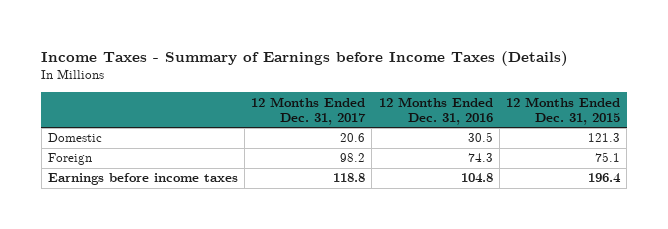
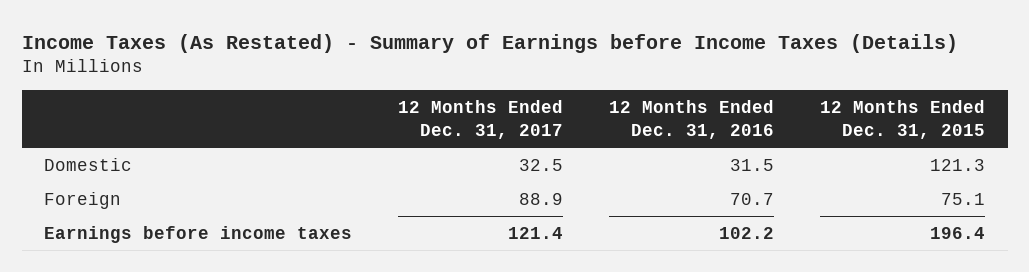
[41,50,569,66] Income Taxes - Summary of Earnings before Income Taxes (Details) -> [21,33,958,53] Income Taxes (As Restated) - Summary of Earnings before Income Taxes (Details)
[340,133,366,143] 20.6 -> [519,158,564,171] 32.5
[467,132,493,143] 30.5 -> [729,158,774,171] 31.5
[340,153,366,163] 98.2 -> [519,192,564,205] 88.9
[467,153,493,163] 74.3 -> [729,192,774,205] 70.7
[333,173,366,183] 118.8 -> [508,226,564,239] 121.4
[460,173,493,184] 104.8 -> [718,226,774,239] 102.2

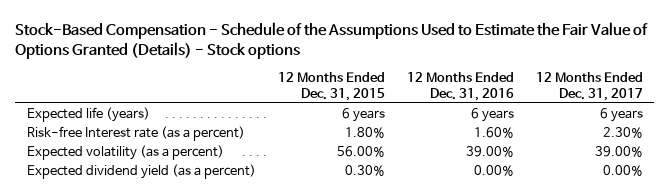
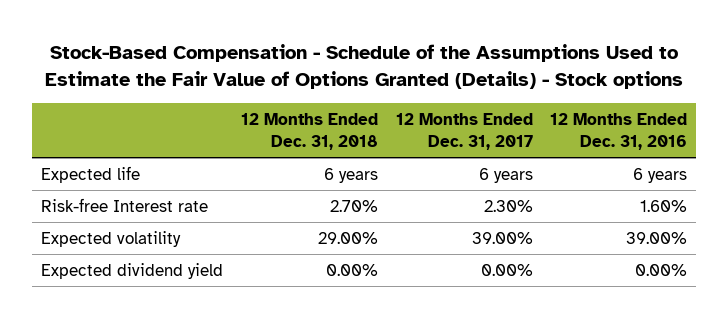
[277,72,385,101] 12 Months Ended Dec. 31, 2015 -> none
none -> [240,112,378,150] 12 Months Ended Dec. 31, 2018
[26,107,150,123] Expected life (years) -> [41,165,141,183] Expected life
[26,126,245,142] Risk-free Interest rate (as a percent) -> [41,197,209,212] Risk-free Interest rate
[26,145,224,161] Expected volatility (as a percent) -> [41,230,182,247] Expected volatility
[26,164,256,180] Expected dividend yield (as a percent) -> [41,262,224,279] Expected dividend yield

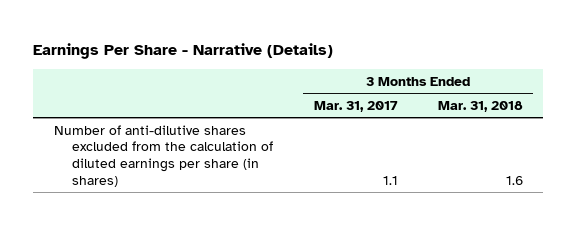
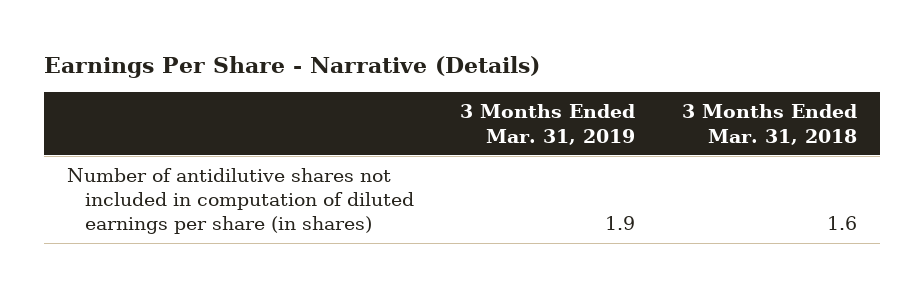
[313,101,398,113] Mar. 31, 2017 -> none
none -> [460,104,636,145] 3 Months Ended Mar. 31, 2019
[53,124,274,187] Number of anti-dilutive shares excluded from the calculation of diluted earnings per share (in shares) -> [66,168,414,235] Number of antidilutive shares not included in computation of diluted earnings per share (in shares)

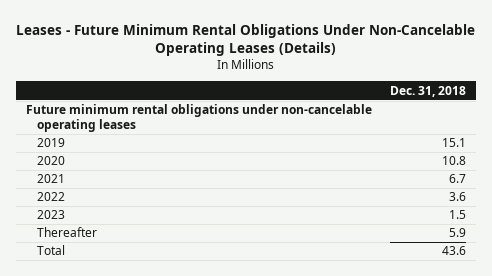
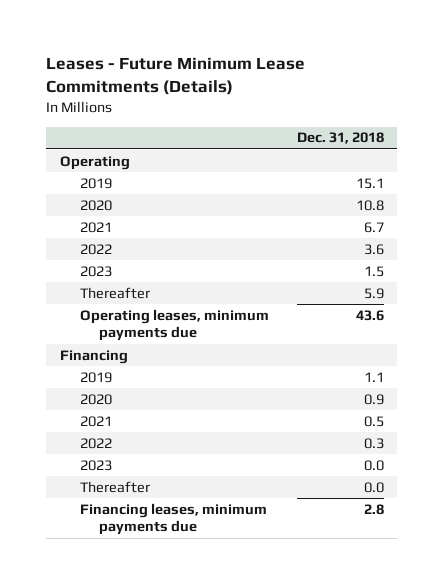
[16,23,476,57] Leases - Future Minimum Rental Obligations Under Non-Cancelable Operating Leases (Details) -> [46,57,306,96] Leases - Future Minimum Lease Commitments (Details)
[25,104,372,133] Future minimum rental obligations under non-cancelable operating leases -> [60,155,131,170] Operating
[37,245,66,256] Total -> [79,308,269,342] Operating leases, minimum payments due
none -> [60,349,129,364] Financing
none -> [79,371,112,383] 2019
none -> [79,393,112,405] 2020
none -> [79,415,112,427] 2021
none -> [79,437,112,449] 2022
none -> [79,459,112,471] 2023
none -> [79,480,150,493] Thereafter
none -> [79,502,267,536] Financing leases, minimum payments due

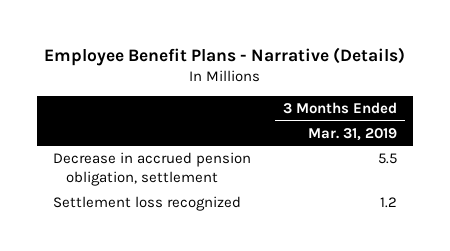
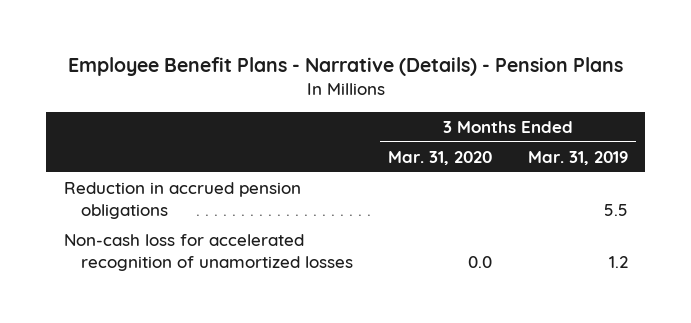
[43,46,405,66] Employee Benefit Plans - Narrative (Details) -> [67,57,623,77] Employee Benefit Plans - Narrative (Details) - Pension Plans
none -> [388,150,493,165] Mar. 31, 2020
[52,152,251,187] Decrease in accrued pension obligation, settlement -> [63,181,301,219] Reduction in accrued pension obligations
[52,196,241,212] Settlement loss recognized -> [63,233,354,271] Non-cash loss for accelerated recognition of unamortized losses

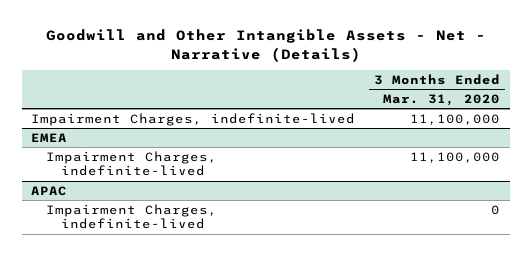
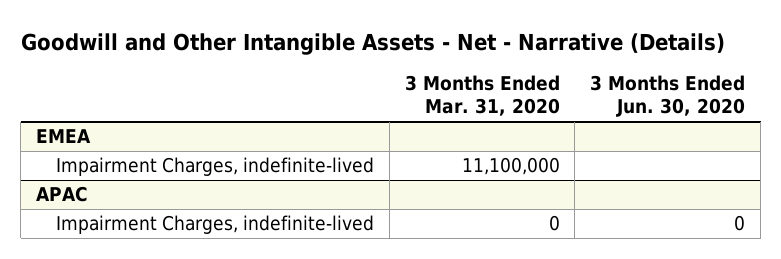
none -> [590,74,746,118] 3 Months Ended Jun. 30, 2020
[31,112,356,126] Impairment Charges, indefinite-lived -> none

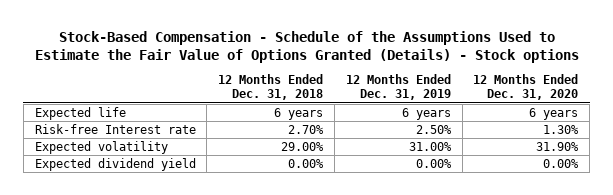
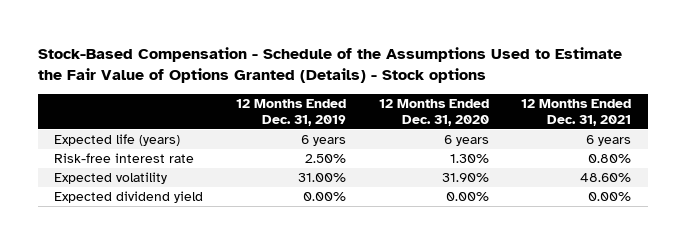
[218,74,324,101] 12 Months Ended Dec. 31, 2018 -> none
none -> [521,98,632,126] 12 Months Ended Dec. 31, 2021
[34,106,126,120] Expected life -> [54,134,181,147] Expected life (years)
[34,123,196,134] Risk-free Interest rate -> [54,153,195,164] Risk-free interest rate

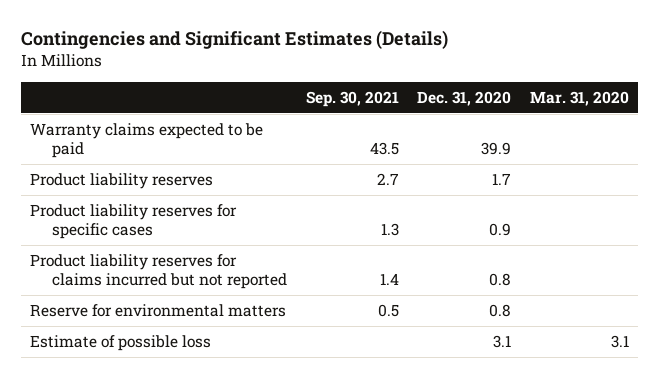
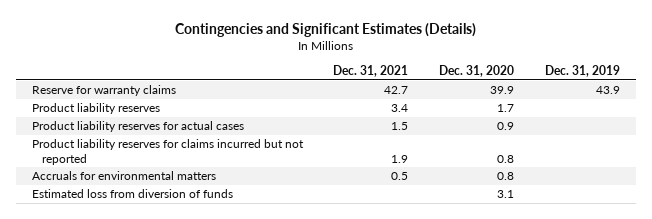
[305,90,399,107] Sep. 30, 2021 -> none
[530,90,630,106] Mar. 31, 2020 -> none
none -> [333,64,409,77] Dec. 31, 2021
none -> [545,64,621,77] Dec. 31, 2019
[30,123,264,158] Warranty claims expected to be paid -> [31,85,176,97] Reserve for warranty claims
[30,204,238,239] Product liability reserves for specific cases -> [31,121,244,133] Product liability reserves for actual cases
[30,304,287,318] Reserve for environmental matters -> [31,171,216,181] Accruals for environmental matters
[30,335,212,352] Estimate of possible loss -> [31,189,233,199] Estimated loss from diversion of funds

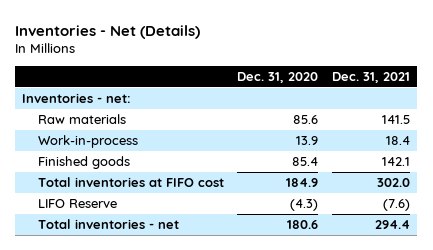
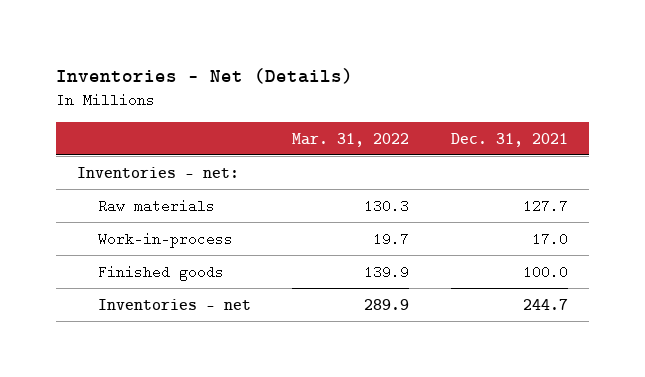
[237,71,319,83] Dec. 31, 2020 -> none
none -> [292,132,410,147] Mar. 31, 2022
[37,176,224,187] Total inventories at FIFO cost -> none
[37,198,117,208] LIFO Reserve -> none
[382,114,411,124] 141.5 -> [522,198,568,213] 127.7
[386,135,411,145] 18.4 -> [531,231,568,246] 17.0
[382,156,411,166] 142.1 -> [522,264,568,279] 100.0
[37,218,179,229] Total inventories - net -> [97,298,251,310] Inventories - net
[375,219,411,229] 294.4 -> [522,298,568,310] 244.7

